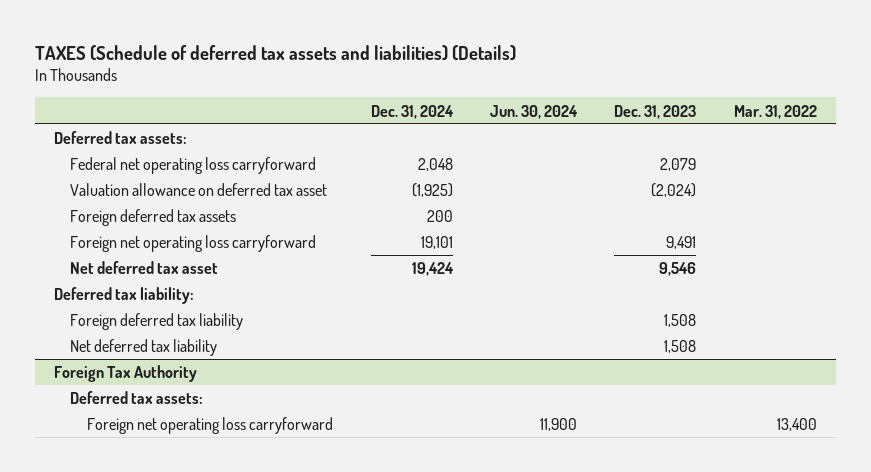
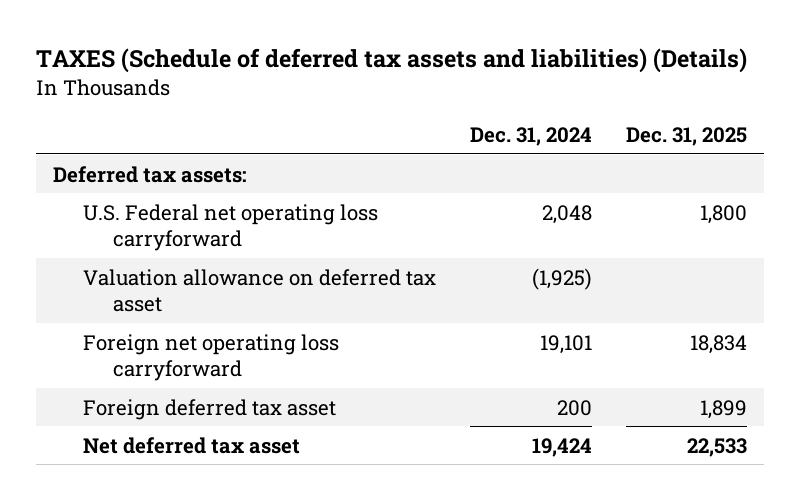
[489,104,578,119] Jun. 30, 2024 -> none
[614,104,697,119] Dec. 31, 2023 -> none
[733,104,817,119] Mar. 31, 2022 -> none
none -> [625,126,747,146] Dec. 31, 2025
[70,157,317,175] Federal net operating loss carryforward -> [82,203,378,251] U.S. Federal net operating loss carryforward
[70,209,237,227] Foreign deferred tax assets -> none
none -> [82,398,336,420] Foreign deferred tax asset
[53,287,194,305] Deferred tax liability: -> none
[70,313,244,331] Foreign deferred tax liability -> none
[70,339,218,357] Net deferred tax liability -> none
[53,365,197,383] Foreign Tax Authority -> none
[70,391,204,405] Deferred tax assets: -> none
[87,417,334,435] Foreign net operating loss carryforward -> none

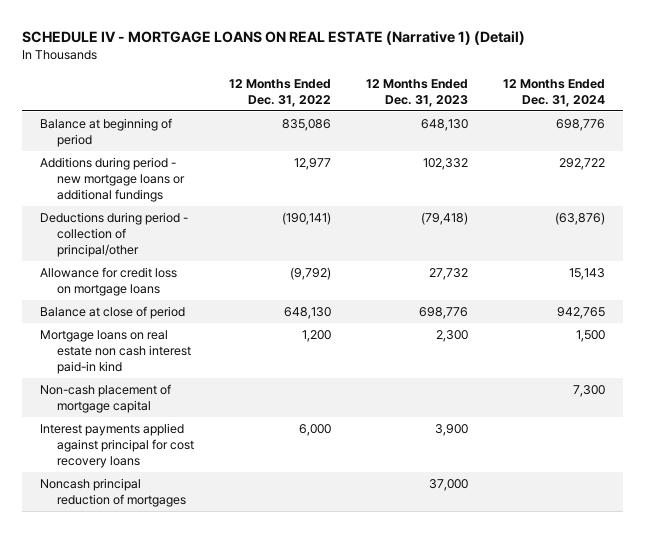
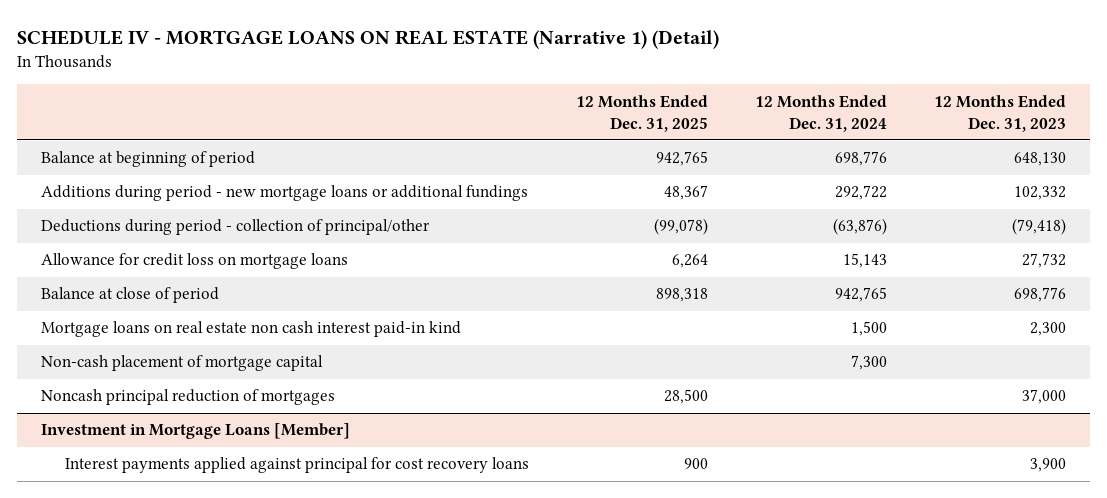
[228,78,331,107] 12 Months Ended Dec. 31, 2022 -> none
none -> [576,94,709,132] 12 Months Ended Dec. 31, 2025
[39,423,194,469] Interest payments applied against principal for cost recovery loans -> none
none -> [40,423,350,440] Investment in Mortgage Loans [Member]
none -> [65,457,530,474] Interest payments applied against principal for cost recovery loans

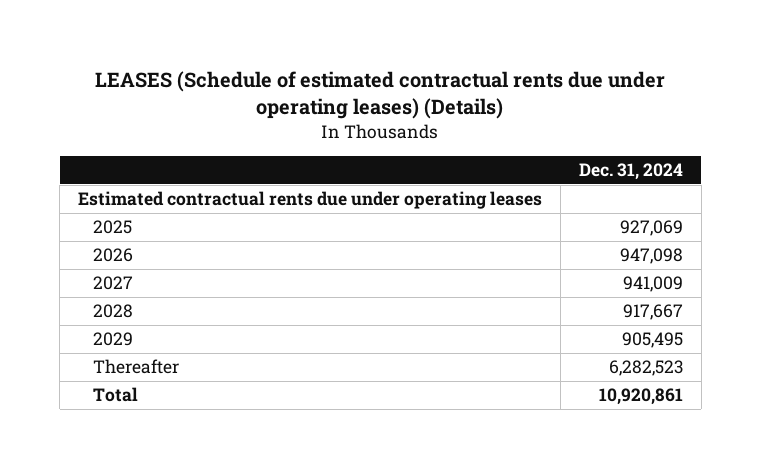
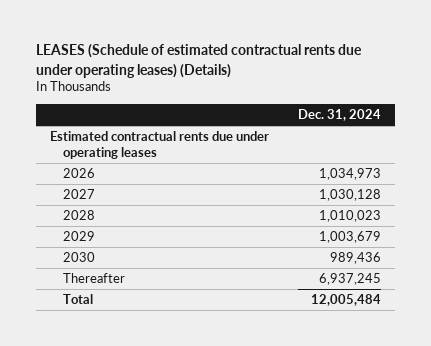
[93,220,133,235] 2025 -> none
[619,248,683,265] 947,098 -> [318,168,381,181] 1,034,973
[622,276,683,293] 941,009 -> [318,189,381,202] 1,030,128
[622,304,683,321] 917,667 -> [318,210,381,223] 1,010,023
[621,332,683,349] 905,495 -> [318,231,381,244] 1,003,679
none -> [62,252,95,263] 2030
[608,360,683,377] 6,282,523 -> [318,273,381,286] 6,937,245
[598,388,683,406] 10,920,861 -> [310,294,381,307] 12,005,484

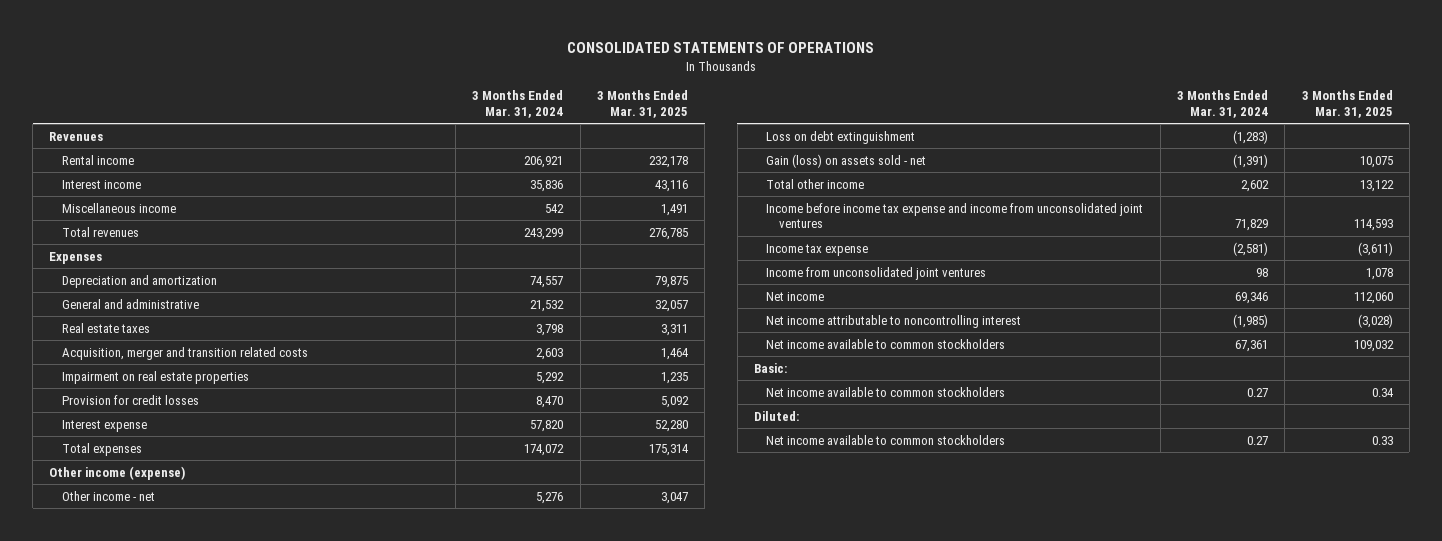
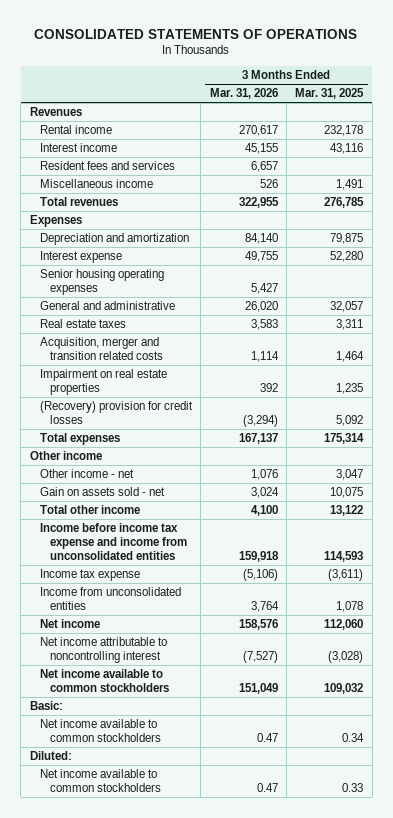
[472,90,564,118] 3 Months Ended Mar. 31, 2024 -> none
none -> [209,88,278,100] Mar. 31, 2026
none -> [39,161,175,171] Resident fees and services
[61,419,147,432] Interest expense -> [39,251,122,264] Interest expense
none -> [39,269,164,296] Senior housing operating expenses
[61,394,199,405] Provision for credit losses -> [39,401,193,425] (Recovery) provision for credit losses
[49,465,186,480] Other income (expense) -> [29,451,102,461] Other income
[766,130,916,144] Loss on debt extinguishment -> none
[766,153,927,168] Gain (loss) on assets sold - net -> [39,487,165,497] Gain on assets sold - net
[766,202,1144,229] Income before income tax expense and income from unconsolidated joint ventures -> [39,523,188,561] Income before income tax expense and income from unconsolidated entities
[766,266,987,280] Income from unconsolidated joint ventures -> [39,587,181,611] Income from unconsolidated entities

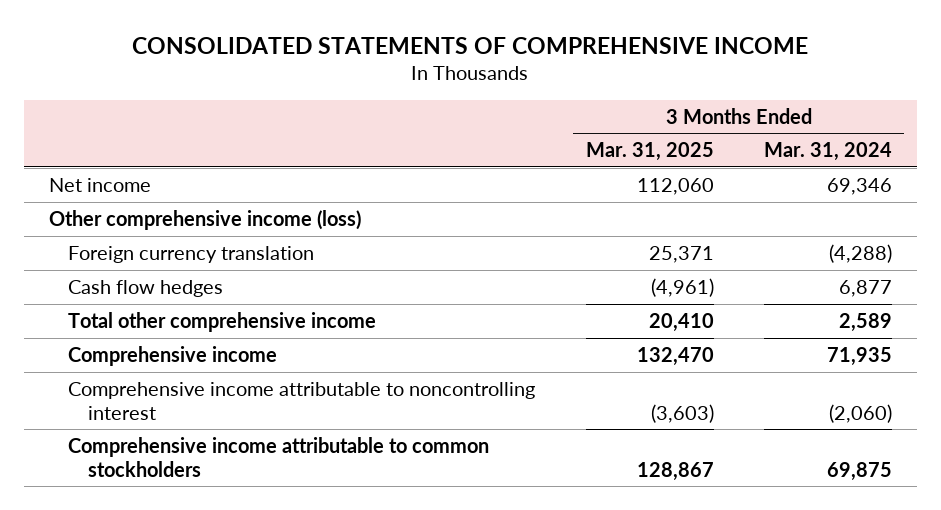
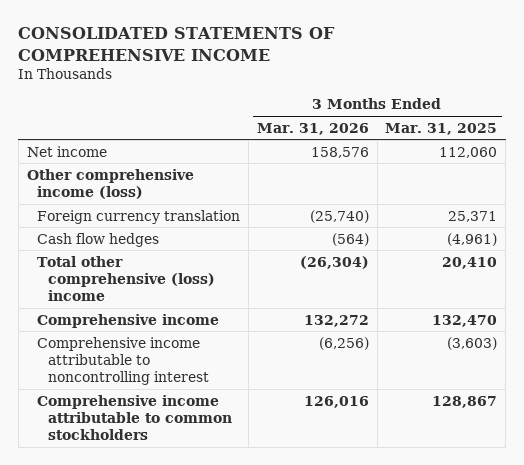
[763,142,892,162] Mar. 31, 2024 -> none
none -> [256,122,369,135] Mar. 31, 2026
[68,311,377,332] Total other comprehensive income -> [37,255,215,302] Total other comprehensive (loss) income

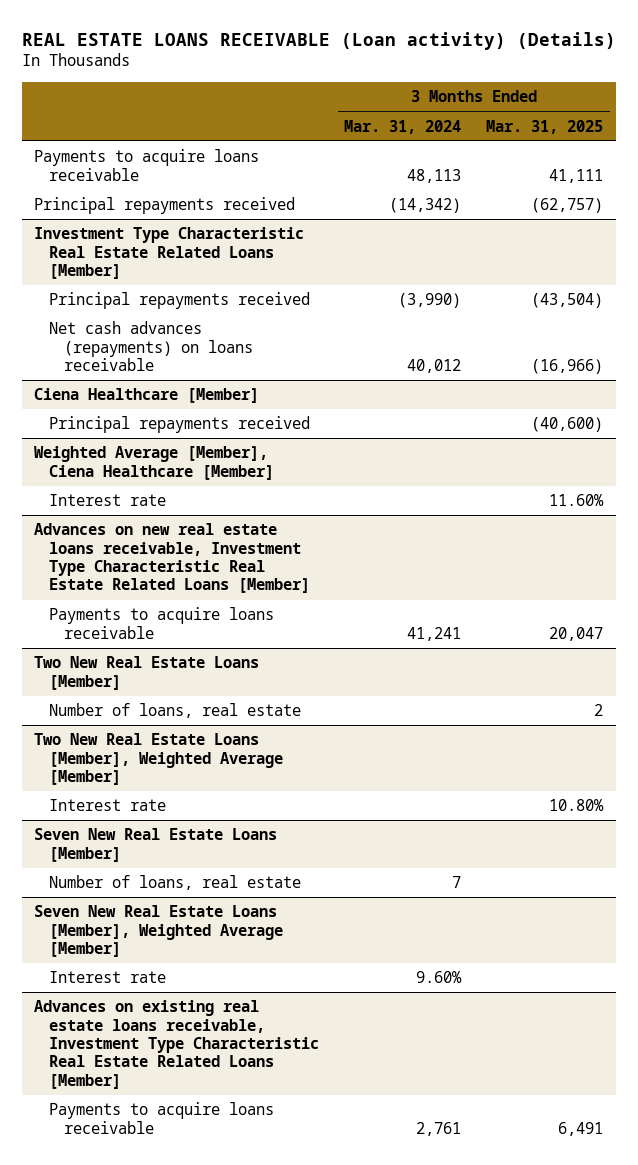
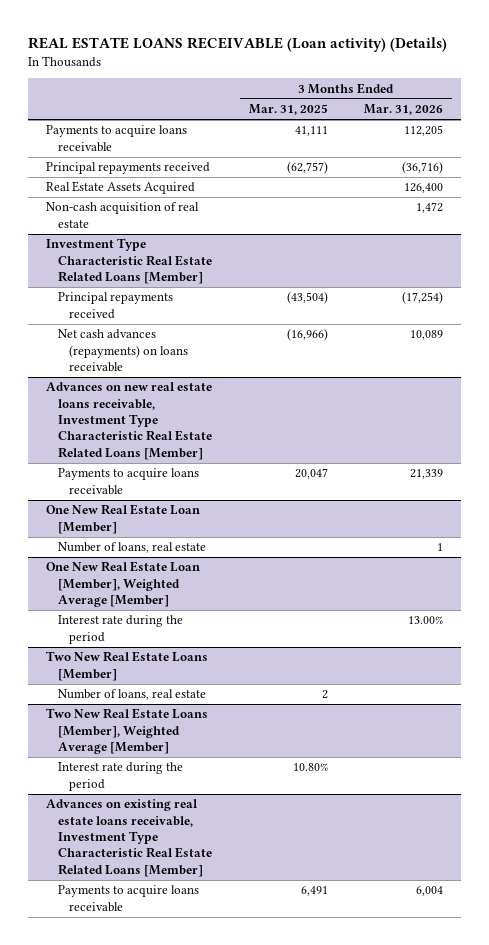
[344,119,462,134] Mar. 31, 2024 -> none
none -> [363,104,443,116] Mar. 31, 2026
none -> [46,181,196,195] Real Estate Assets Acquired
none -> [46,202,200,228] Non-cash acquisition of real estate
[34,388,260,404] Ciena Healthcare [Member] -> none
[49,416,311,434] Principal repayments received -> none
[34,446,275,480] Weighted Average [Member], Ciena Healthcare [Member] -> none
[49,494,167,507] Interest rate -> none
none -> [46,504,201,534] One New Real Estate Loan [Member]
none -> [57,542,206,554] Number of loans, real estate
none -> [46,561,201,607] One New Real Estate Loan [Member], Weighted Average [Member]
none -> [57,615,183,644] Interest rate during the period
[49,799,167,812] Interest rate -> none
[34,828,278,862] Seven New Real Estate Loans [Member] -> none
[49,875,302,891] Number of loans, real estate -> none
[34,905,284,958] Seven New Real Estate Loans [Member], Weighted Average [Member] -> none
[49,971,167,984] Interest rate -> none
none -> [57,762,183,791] Interest rate during the period

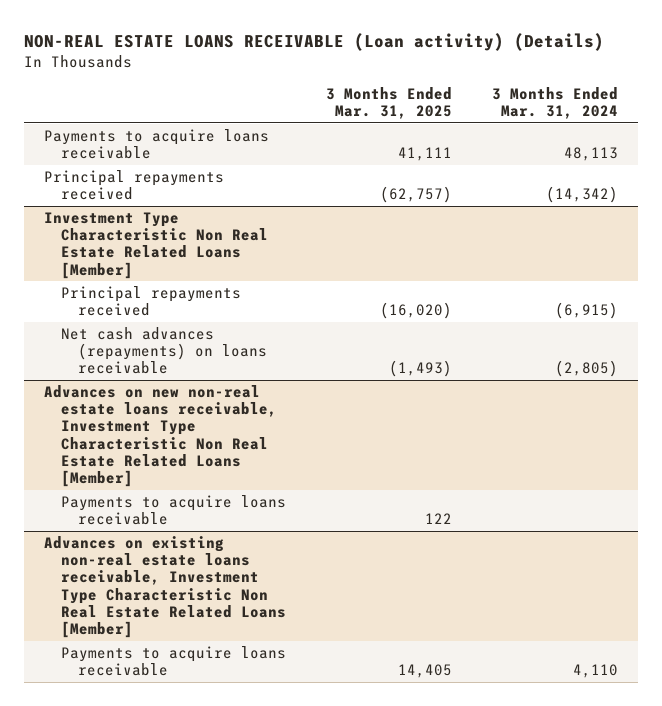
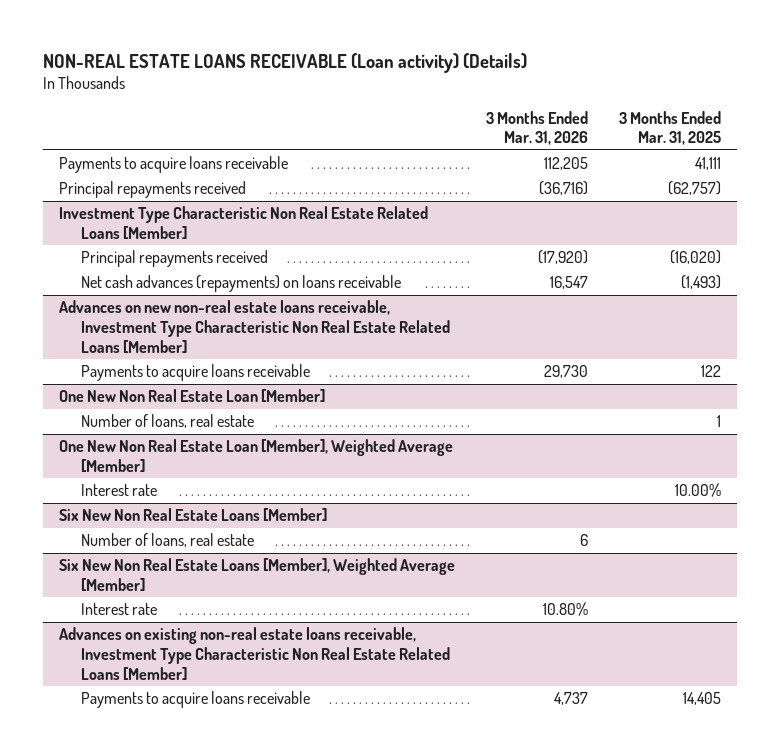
[492,87,619,120] 3 Months Ended Mar. 31, 2024 -> none
none -> [486,110,589,146] 3 Months Ended Mar. 31, 2026
none -> [58,389,325,403] One New Non Real Estate Loan [Member]
none -> [81,414,255,429] Number of loans, real estate
none -> [58,439,453,472] One New Non Real Estate Loan [Member], Weighted Average [Member]
none -> [81,484,158,497] Interest rate
none -> [58,508,327,522] Six New Non Real Estate Loans [Member]
none -> [81,533,255,548] Number of loans, real estate
none -> [58,558,455,591] Six New Non Real Estate Loans [Member], Weighted Average [Member]
none -> [81,603,158,616] Interest rate

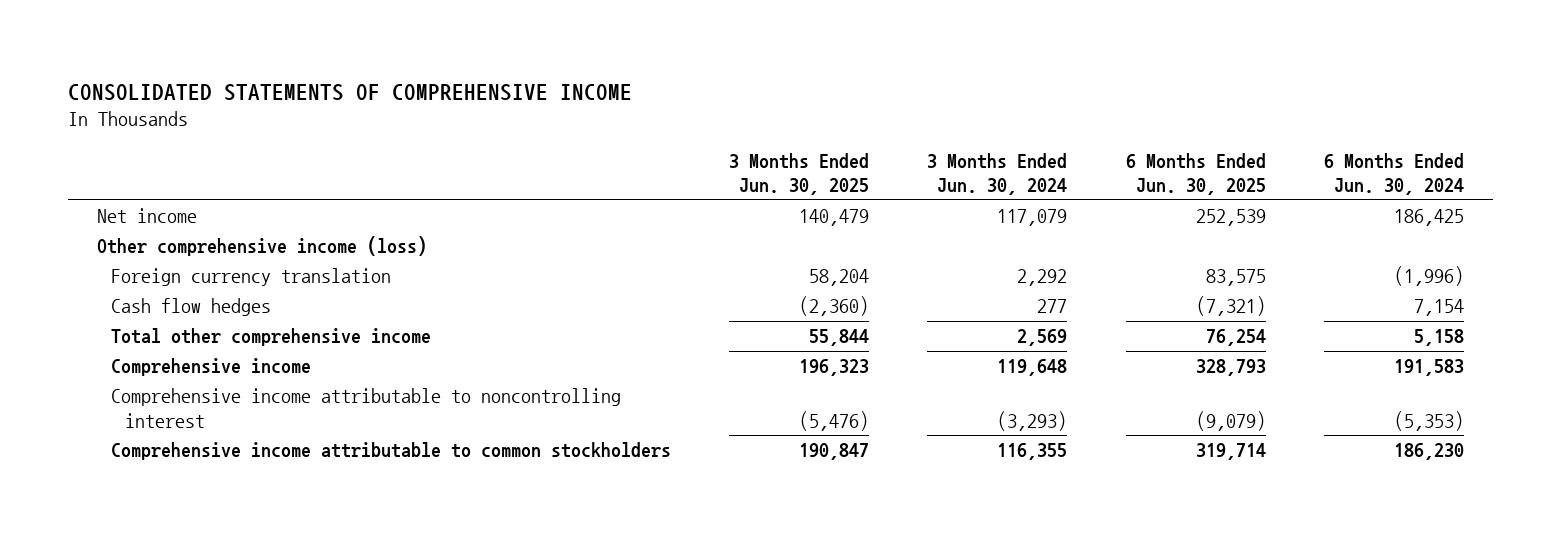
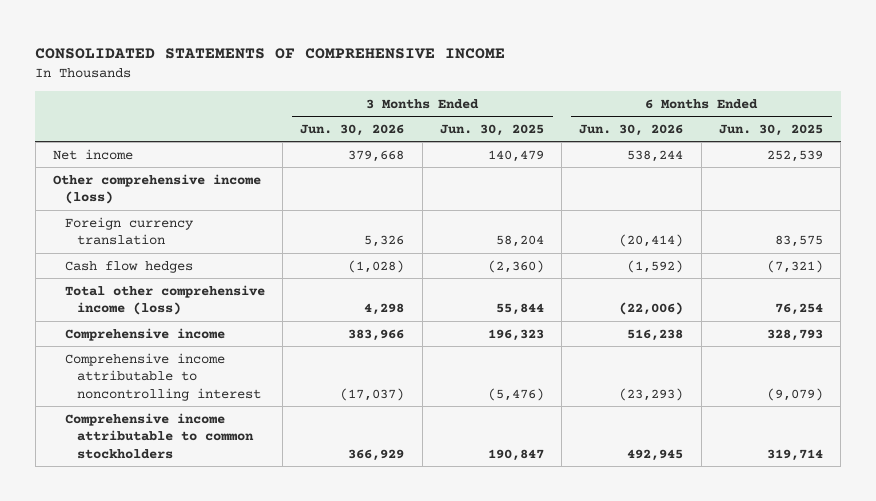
[927,152,1068,196] 3 Months Ended Jun. 30, 2024 -> none
[1323,152,1464,196] 6 Months Ended Jun. 30, 2024 -> none
none -> [300,123,405,136] Jun. 30, 2026
none -> [579,123,684,136] Jun. 30, 2026
[110,328,431,347] Total other comprehensive income -> [64,284,265,316] Total other comprehensive income (loss)

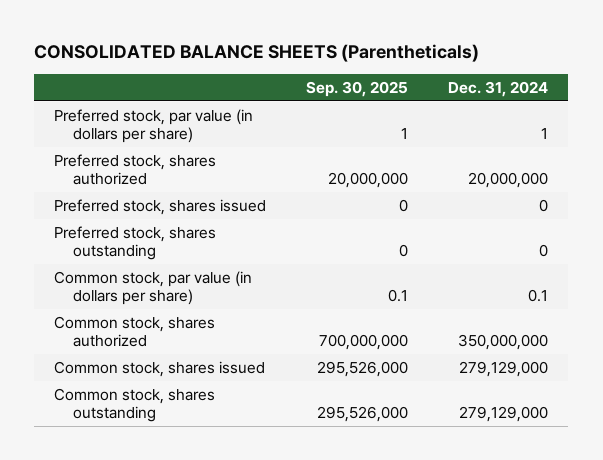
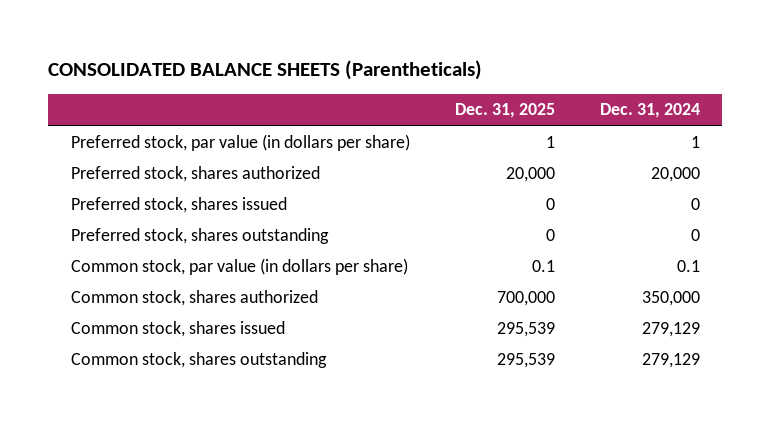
[306,80,409,97] Sep. 30, 2025 -> none
none -> [454,103,555,119] Dec. 31, 2025
[468,172,549,189] 20,000,000 -> [650,166,700,182] 20,000
[458,334,549,351] 350,000,000 -> [641,290,700,306] 350,000
[459,361,549,378] 279,129,000 -> [641,321,700,337] 279,129
[459,406,549,423] 279,129,000 -> [641,352,700,368] 279,129

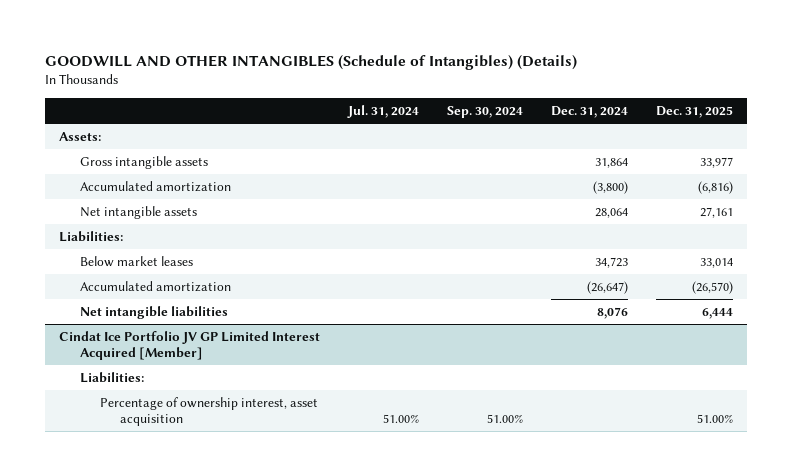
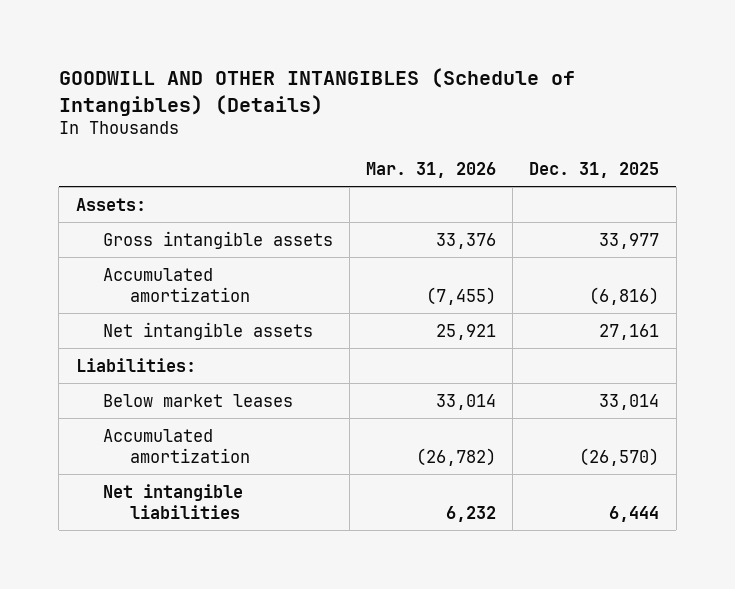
[347,104,420,118] Jul. 31, 2024 -> none
[447,105,524,118] Sep. 30, 2024 -> none
[551,105,629,118] Dec. 31, 2024 -> none
none -> [365,162,496,179] Mar. 31, 2026
[59,331,321,361] Cindat Ice Portfolio JV GP Limited Interest Acquired [Member] -> none
[79,372,144,384] Liabilities: -> none
[99,397,318,427] Percentage of ownership interest, asset acquisition -> none

